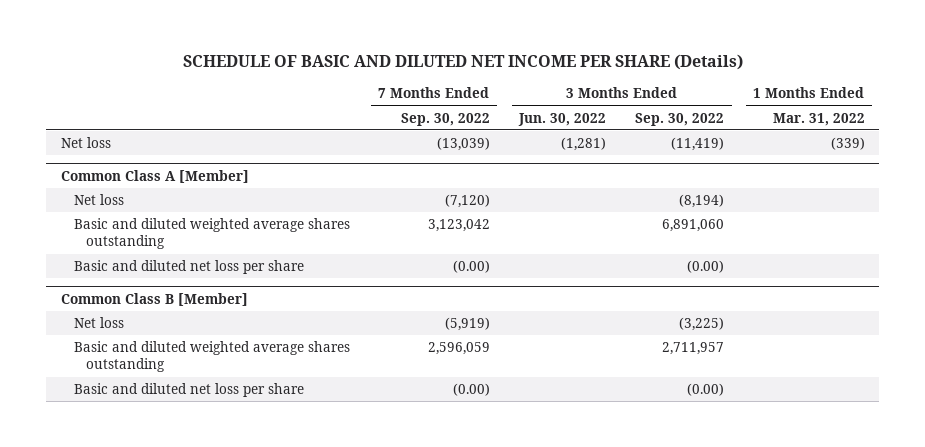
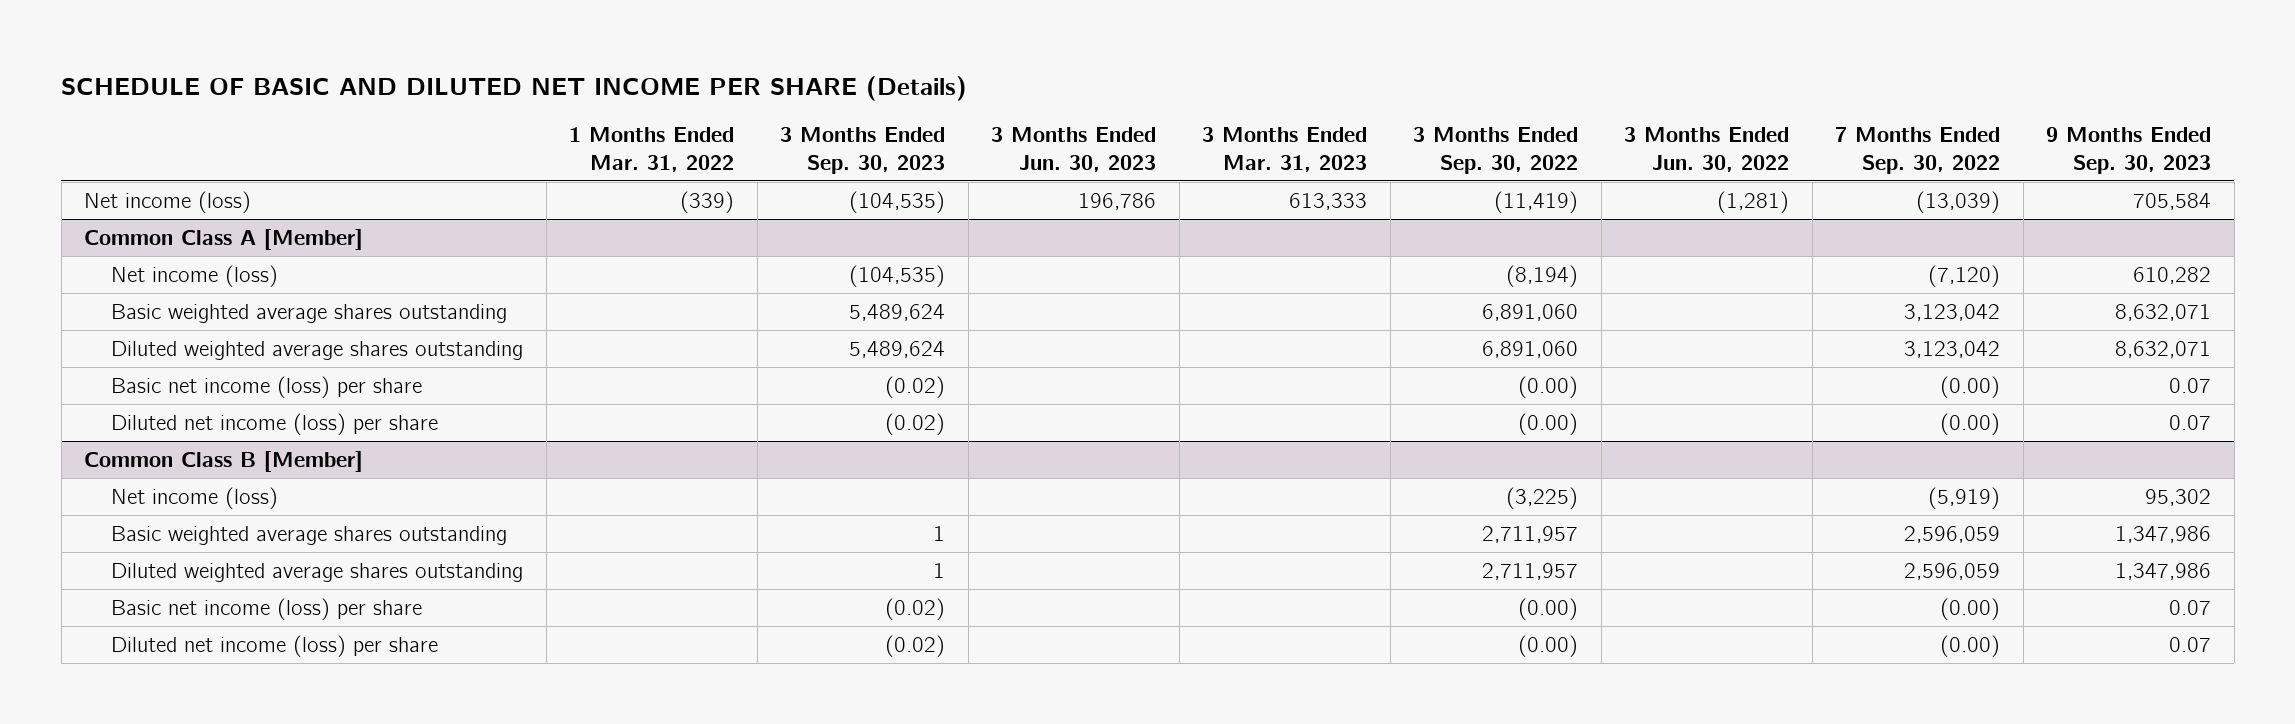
none -> [780,127,946,174] 3 Months Ended Sep. 30, 2023
none -> [991,127,1157,172] 3 Months Ended Jun. 30, 2023
none -> [1202,127,1368,172] 3 Months Ended Mar. 31, 2023
none -> [2046,127,2212,174] 9 Months Ended Sep. 30, 2023
[60,137,111,149] Net loss -> [84,191,252,214] Net income (loss)
[73,194,124,206] Net loss -> [111,265,279,288] Net income (loss)
[73,218,350,250] Basic and diluted weighted average shares outstanding -> [111,304,508,324] Basic weighted average shares outstanding
none -> [111,341,524,361] Diluted weighted average shares outstanding
[73,260,304,275] Basic and diluted net loss per share -> [111,376,423,399] Basic net income (loss) per share
none -> [111,413,439,436] Diluted net income (loss) per share
[73,317,124,329] Net loss -> [111,487,279,510] Net income (loss)
[73,341,350,373] Basic and diluted weighted average shares outstanding -> [111,526,508,546] Basic weighted average shares outstanding
none -> [111,563,524,583] Diluted weighted average shares outstanding
[73,383,304,398] Basic and diluted net loss per share -> [111,598,423,621] Basic net income (loss) per share
none -> [111,635,439,658] Diluted net income (loss) per share

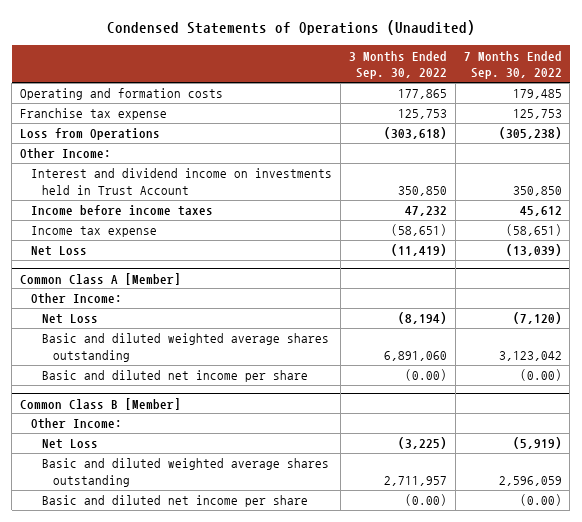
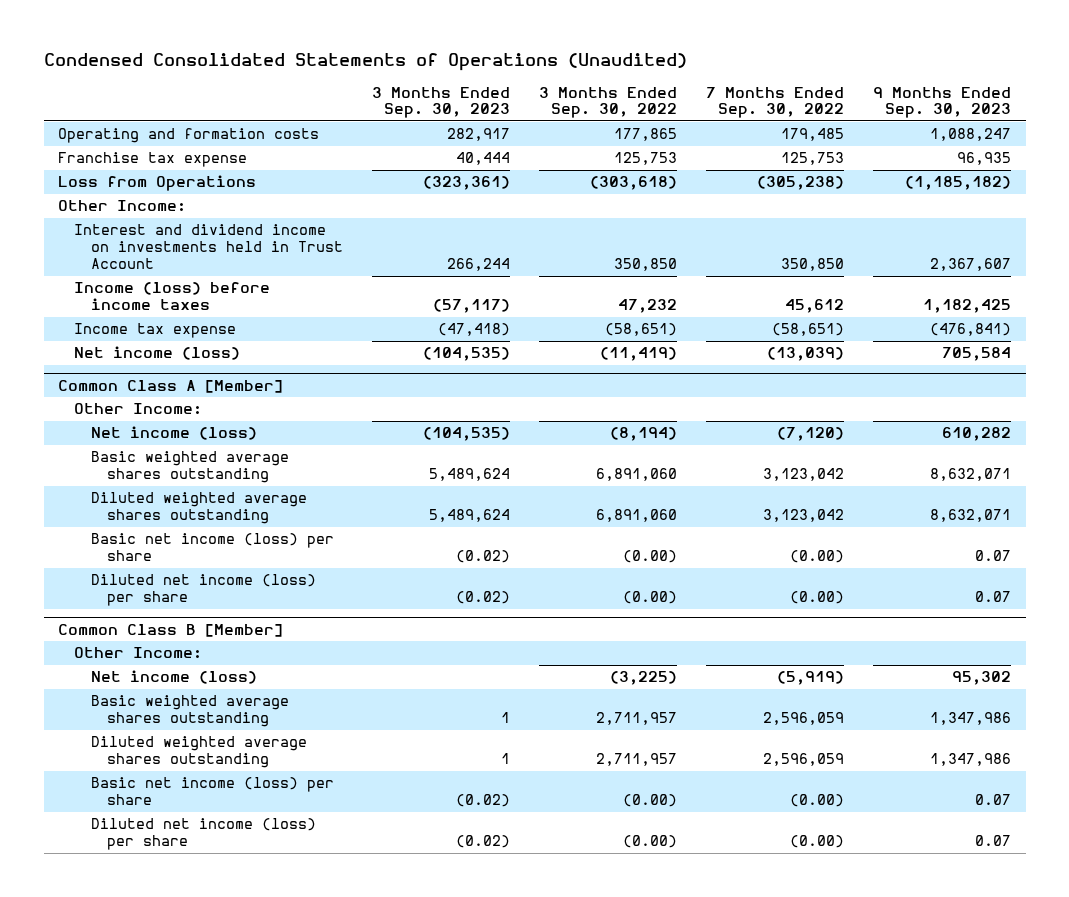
[106,20,475,36] Condensed Statements of Operations (Unaudited) -> [43,52,687,71] Condensed Consolidated Statements of Operations (Unaudited)
none -> [372,86,511,119] 3 Months Ended Sep. 30, 2023
none -> [873,86,1012,119] 9 Months Ended Sep. 30, 2023
[31,205,214,217] Income before income taxes -> [74,282,271,311] Income (loss) before income taxes
[31,246,88,257] Net Loss -> [74,346,241,361] Net income (loss)
[42,314,99,325] Net Loss -> [90,426,257,441] Net income (loss)
[42,333,330,362] Basic and diluted weighted average shares outstanding -> [90,451,289,484] Basic weighted average shares outstanding
none -> [90,492,307,525] Diluted weighted average shares outstanding
[42,370,309,383] Basic and diluted net income per share -> [90,533,334,562] Basic net income (loss) per share
none -> [90,574,316,607] Diluted net income (loss) per share
[42,439,99,450] Net Loss -> [90,670,257,685] Net income (loss)
[42,458,330,487] Basic and diluted weighted average shares outstanding -> [90,695,289,728] Basic weighted average shares outstanding
none -> [90,736,307,769] Diluted weighted average shares outstanding
[42,495,309,508] Basic and diluted net income per share -> [90,777,334,806] Basic net income (loss) per share
none -> [90,818,316,851] Diluted net income (loss) per share

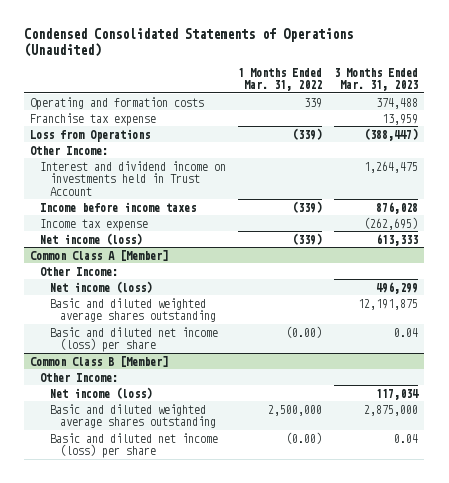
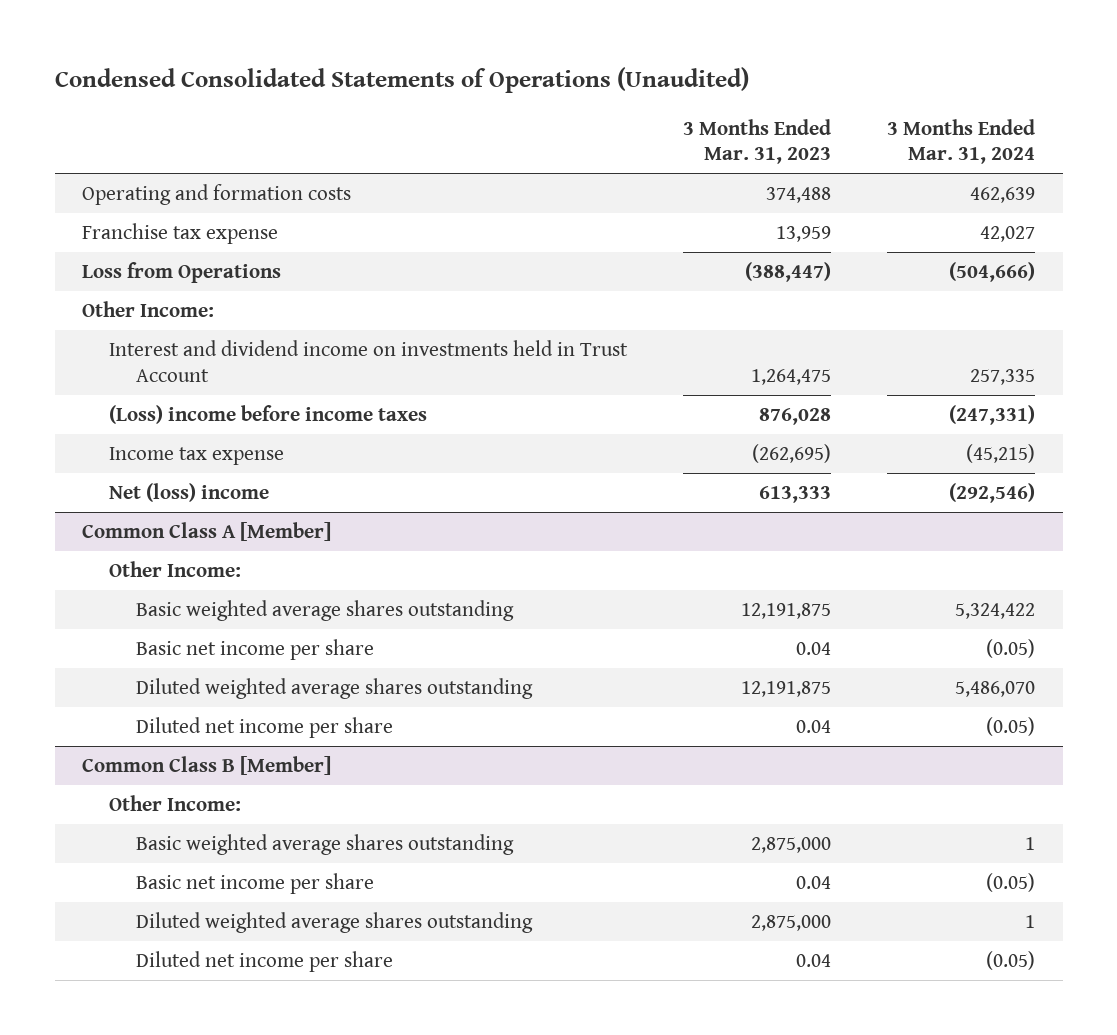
[238,67,323,92] 1 Months Ended Mar. 31, 2022 -> none
none -> [886,118,1035,165] 3 Months Ended Mar. 31, 2024
[40,201,197,212] Income before income taxes -> [109,405,428,425] (Loss) income before income taxes
[40,232,143,245] Net income (loss) -> [109,483,270,503] Net (loss) income
[50,280,153,293] Net income (loss) -> none
[50,297,217,323] Basic and diluted weighted average shares outstanding -> [135,600,514,622] Basic weighted average shares outstanding
[50,326,219,353] Basic and diluted net income (loss) per share -> [135,639,374,661] Basic net income per share
none -> [135,678,533,700] Diluted weighted average shares outstanding
none -> [135,717,393,739] Diluted net income per share
[50,386,153,399] Net income (loss) -> none
[50,403,217,429] Basic and diluted weighted average shares outstanding -> [135,834,514,856] Basic weighted average shares outstanding
[50,432,219,459] Basic and diluted net income (loss) per share -> [135,873,374,895] Basic net income per share
none -> [135,912,533,934] Diluted weighted average shares outstanding
none -> [135,951,393,973] Diluted net income per share

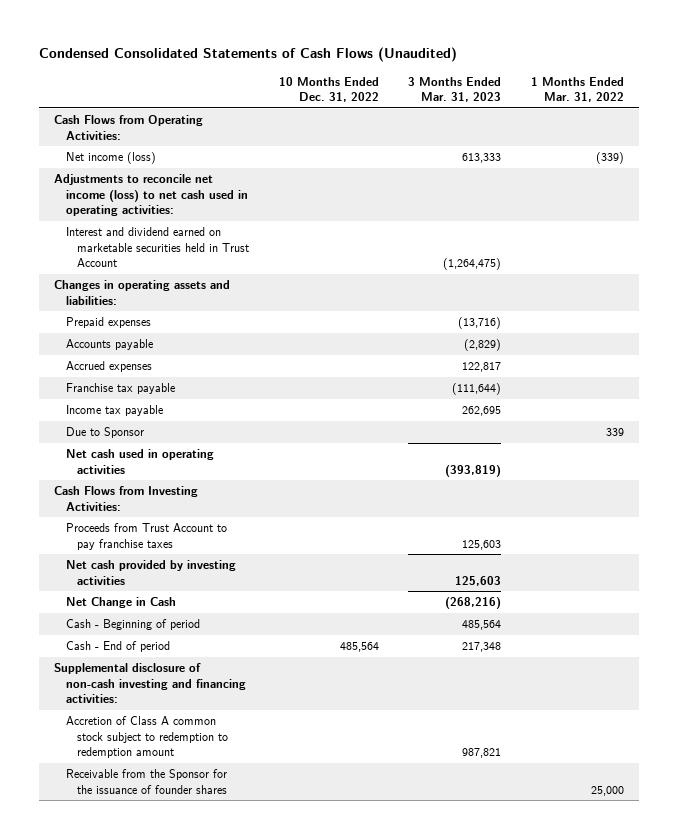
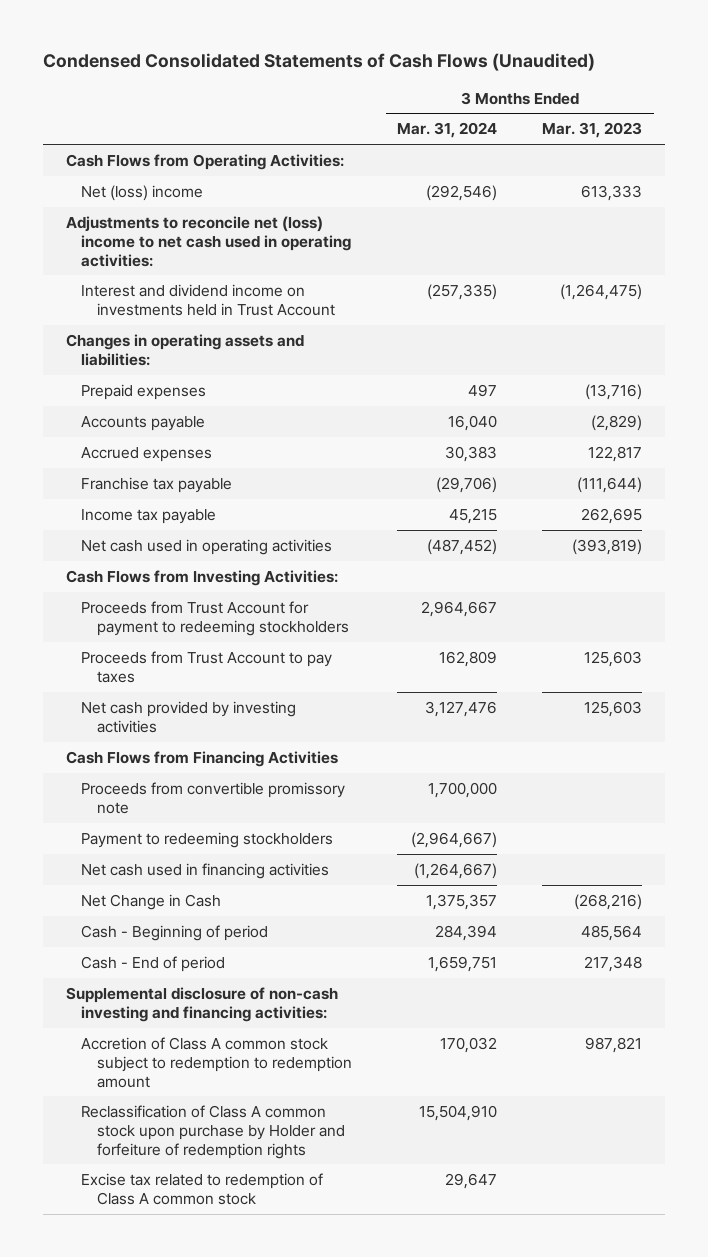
[278,76,379,102] 10 Months Ended Dec. 31, 2022 -> none
[530,76,624,102] 1 Months Ended Mar. 31, 2022 -> none
none -> [396,122,497,139] Mar. 31, 2024
[65,152,156,165] Net income (loss) -> [81,184,204,201] Net (loss) income
[54,174,248,216] Adjustments to reconcile net income (loss) to net cash used in operating activities: -> [65,215,352,267] Adjustments to reconcile net (loss) income to net cash used in operating activities:
[65,227,250,267] Interest and dividend earned on marketable securities held in Trust Account -> [81,283,335,316] Interest and dividend income on investments held in Trust Account
[65,427,144,439] Due to Sponsor -> none
none -> [81,600,349,636] Proceeds from Trust Account for payment to redeeming stockholders
[65,523,227,550] Proceeds from Trust Account to pay franchise taxes -> [81,650,333,683] Proceeds from Trust Account to pay taxes
none -> [65,750,338,767] Cash Flows from Financing Activities
none -> [81,781,346,814] Proceeds from convertible promissory note
none -> [81,831,334,848] Payment to redeeming stockholders
none -> [81,862,330,879] Net cash used in financing activities
[65,769,228,794] Receivable from the Sponsor for the issuance of founder shares -> none
none -> [81,1104,345,1159] Reclassification of Class A common stock upon purchase by Holder and forfeiture of redemption rights
none -> [81,1172,324,1205] Excise tax related to redemption of Class A common stock

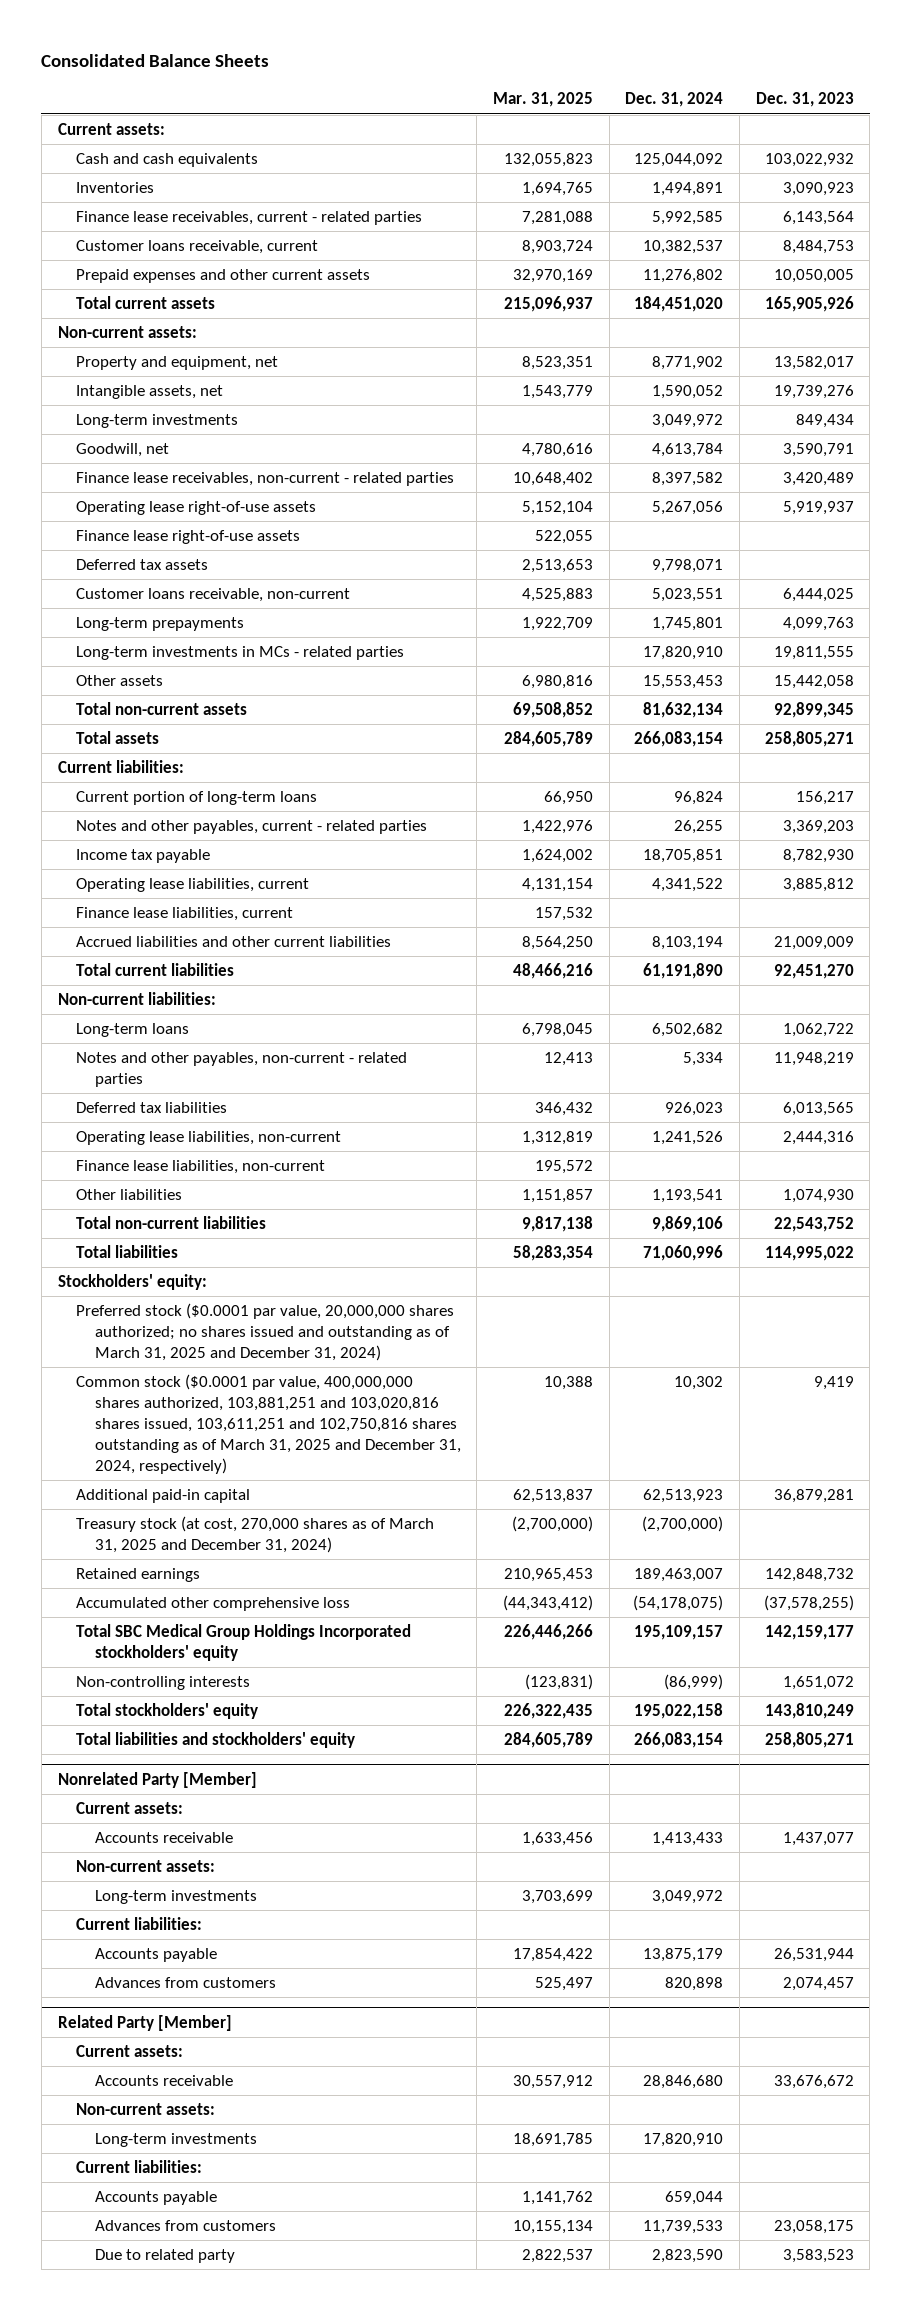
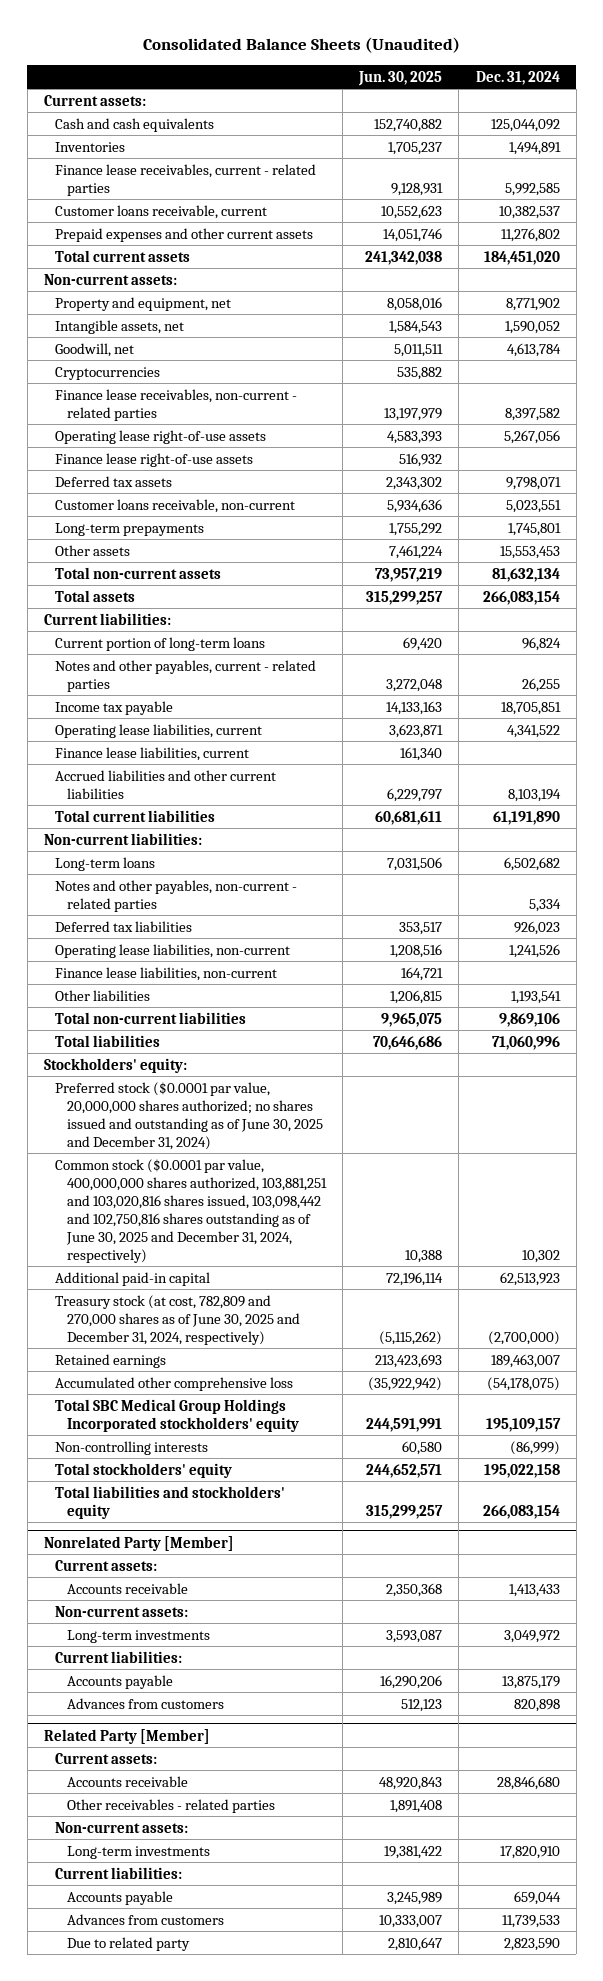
[41,54,270,68] Consolidated Balance Sheets -> [142,37,460,54] Consolidated Balance Sheets (Unaudited)
[493,92,594,108] Mar. 31, 2025 -> none
[755,92,854,108] Dec. 31, 2023 -> none
none -> [358,70,443,86] Jun. 30, 2025
[76,414,239,429] Long-term investments -> none
none -> [55,366,161,380] Cryptocurrencies
[76,646,405,661] Long-term investments in MCs - related parties -> none
[76,1303,455,1362] Preferred stock ($0.0001 par value, 20,000,000 shares authorized; no shares issued and outstanding as of March 31, 2025 and December 31, 2024) -> [55,1081,323,1150] Preferred stock ($0.0001 par value, 20,000,000 shares authorized; no shares issued and outstanding as of June 30, 2025 and December 31, 2024)
[76,1374,461,1474] Common stock ($0.0001 par value, 400,000,000 shares authorized, 103,881,251 and 103,020,816 shares issued, 103,611,251 and 102,750,816 shares outstanding as of March 31, 2025 and December 31, 2024, respectively) -> [55,1158,327,1263] Common stock ($0.0001 par value, 400,000,000 shares authorized, 103,881,251 and 103,020,816 shares issued, 103,098,442 and 102,750,816 shares outstanding as of June 30, 2025 and December 31, 2024, respectively)
[76,1516,435,1554] Treasury stock (at cost, 270,000 shares as of March 31, 2025 and December 31, 2024) -> [55,1294,300,1345] Treasury stock (at cost, 782,809 and 270,000 shares as of June 30, 2025 and December 31, 2024, respectively)
none -> [66,1798,275,1813] Other receivables - related parties

